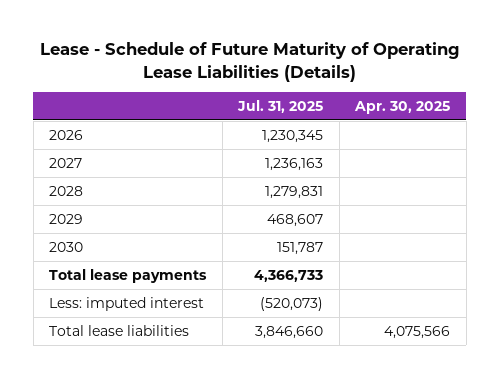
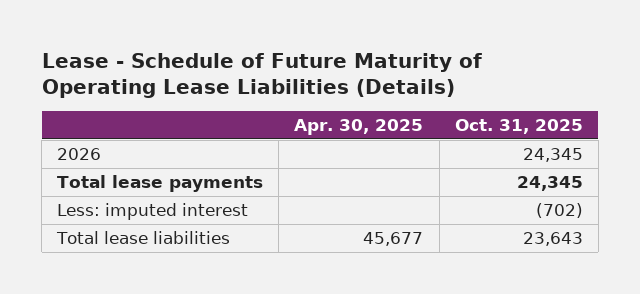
[237,99,324,113] Jul. 31, 2025 -> none
none -> [454,118,583,134] Oct. 31, 2025
[49,157,83,168] 2027 -> none
[49,185,84,196] 2028 -> none
[49,213,84,224] 2029 -> none
[49,241,84,252] 2030 -> none
[384,325,451,339] 4,075,566 -> [363,232,424,247] 45,677

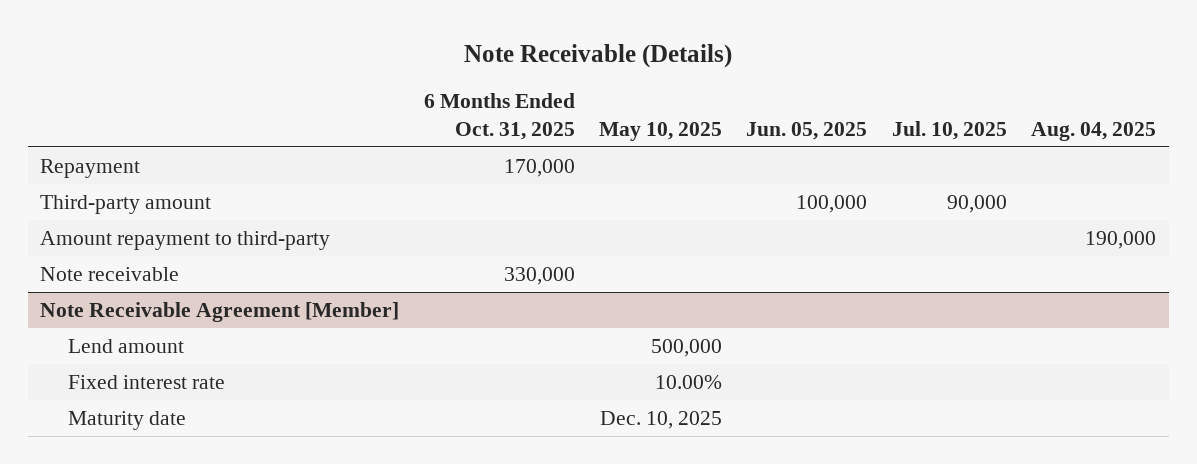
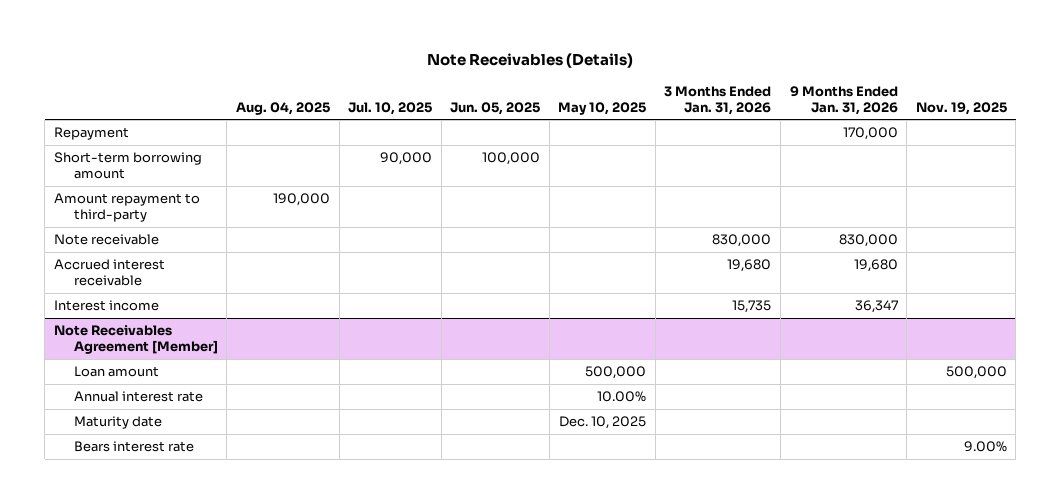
[464,43,733,68] Note Receivable (Details) -> [427,52,634,68] Note Receivables (Details)
[423,93,575,141] 6 Months Ended Oct. 31, 2025 -> none
none -> [664,85,772,115] 3 Months Ended Jan. 31, 2026
none -> [789,85,898,115] 9 Months Ended Jan. 31, 2026
none -> [915,101,1007,115] Nov. 19, 2025
[40,194,212,214] Third-party amount -> [53,152,202,180] Short-term borrowing amount
none -> [53,259,165,287] Accrued interest receivable
none -> [53,300,159,312] Interest income
[40,301,400,322] Note Receivable Agreement [Member] -> [53,325,218,355] Note Receivables Agreement [Member]
[67,338,184,353] Lend amount -> [73,366,159,378] Loan amount
[67,374,225,389] Fixed interest rate -> [73,391,203,403] Annual interest rate
none -> [73,441,194,453] Bears interest rate

